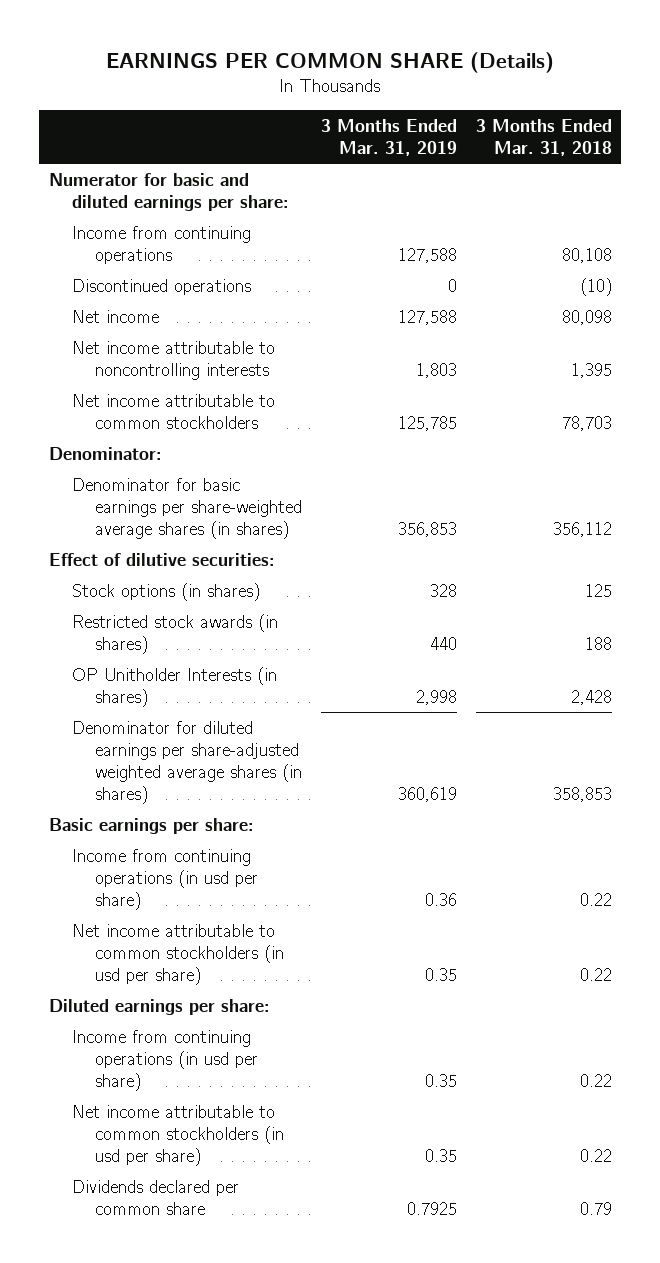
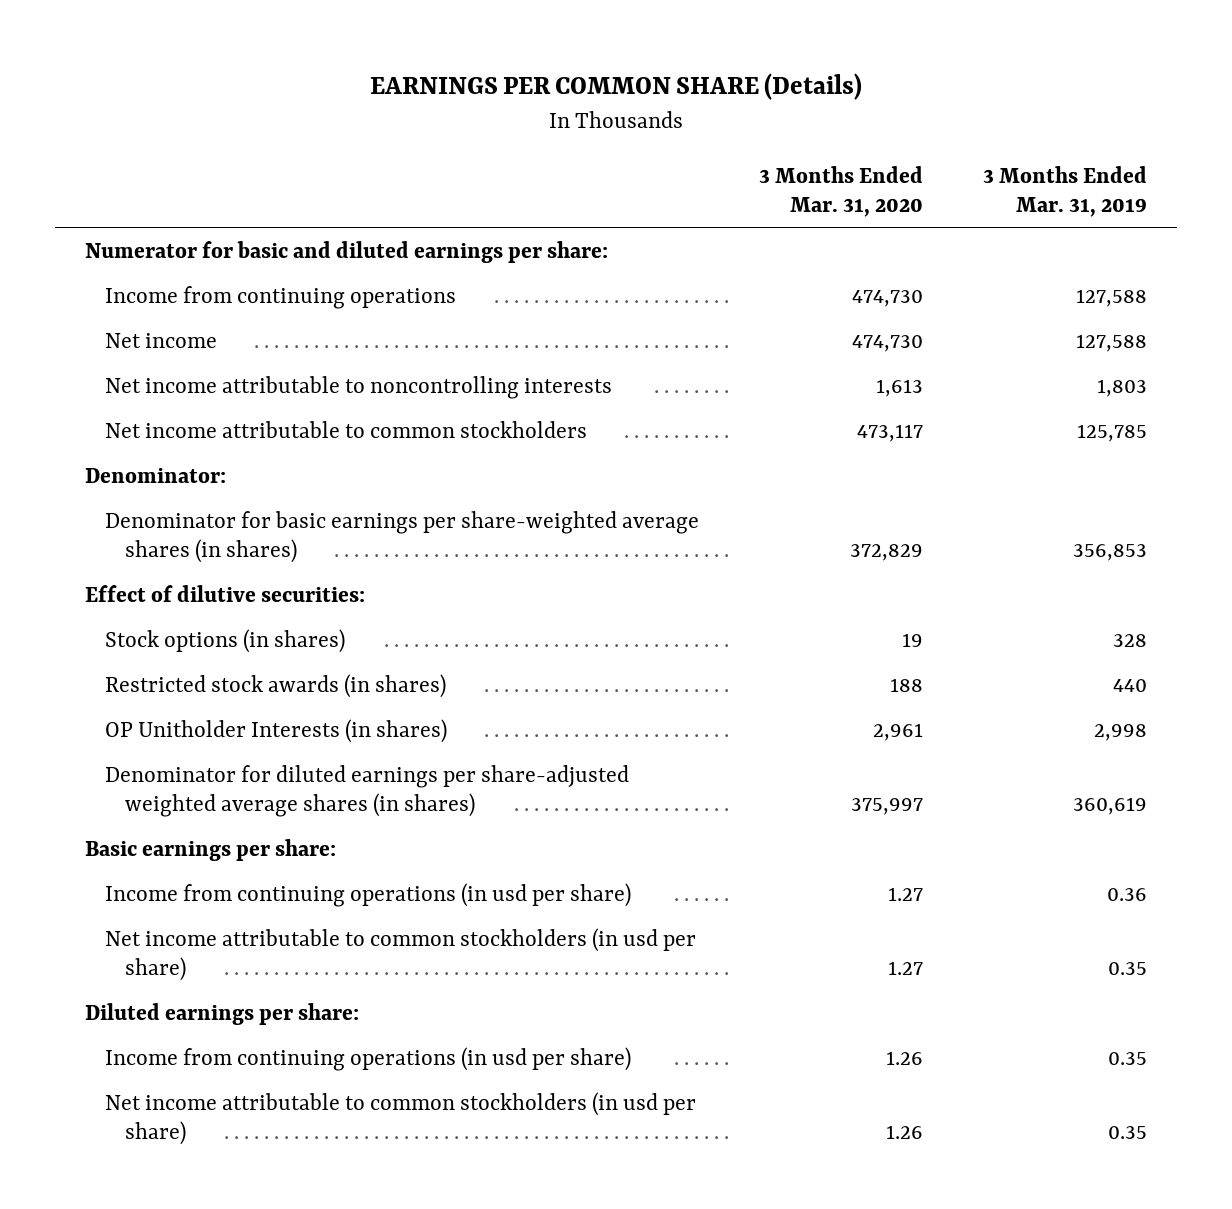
[475,119,612,157] 3 Months Ended Mar. 31, 2018 -> none
none -> [759,165,924,218] 3 Months Ended Mar. 31, 2020
[72,278,252,295] Discontinued operations -> none
[72,1179,240,1215] Dividends declared per common share -> none

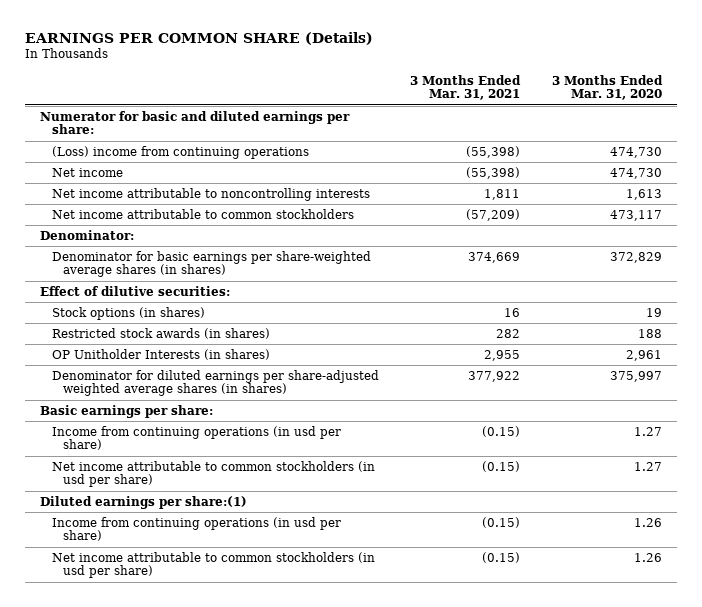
[982,165,1147,218] 3 Months Ended Mar. 31, 2019 -> none
none -> [410,74,522,101] 3 Months Ended Mar. 31, 2021
[105,285,457,309] Income from continuing operations -> [51,145,309,159] (Loss) income from continuing operations
[85,1002,360,1025] Diluted earnings per share: -> [40,495,248,509] Diluted earnings per share:(1)

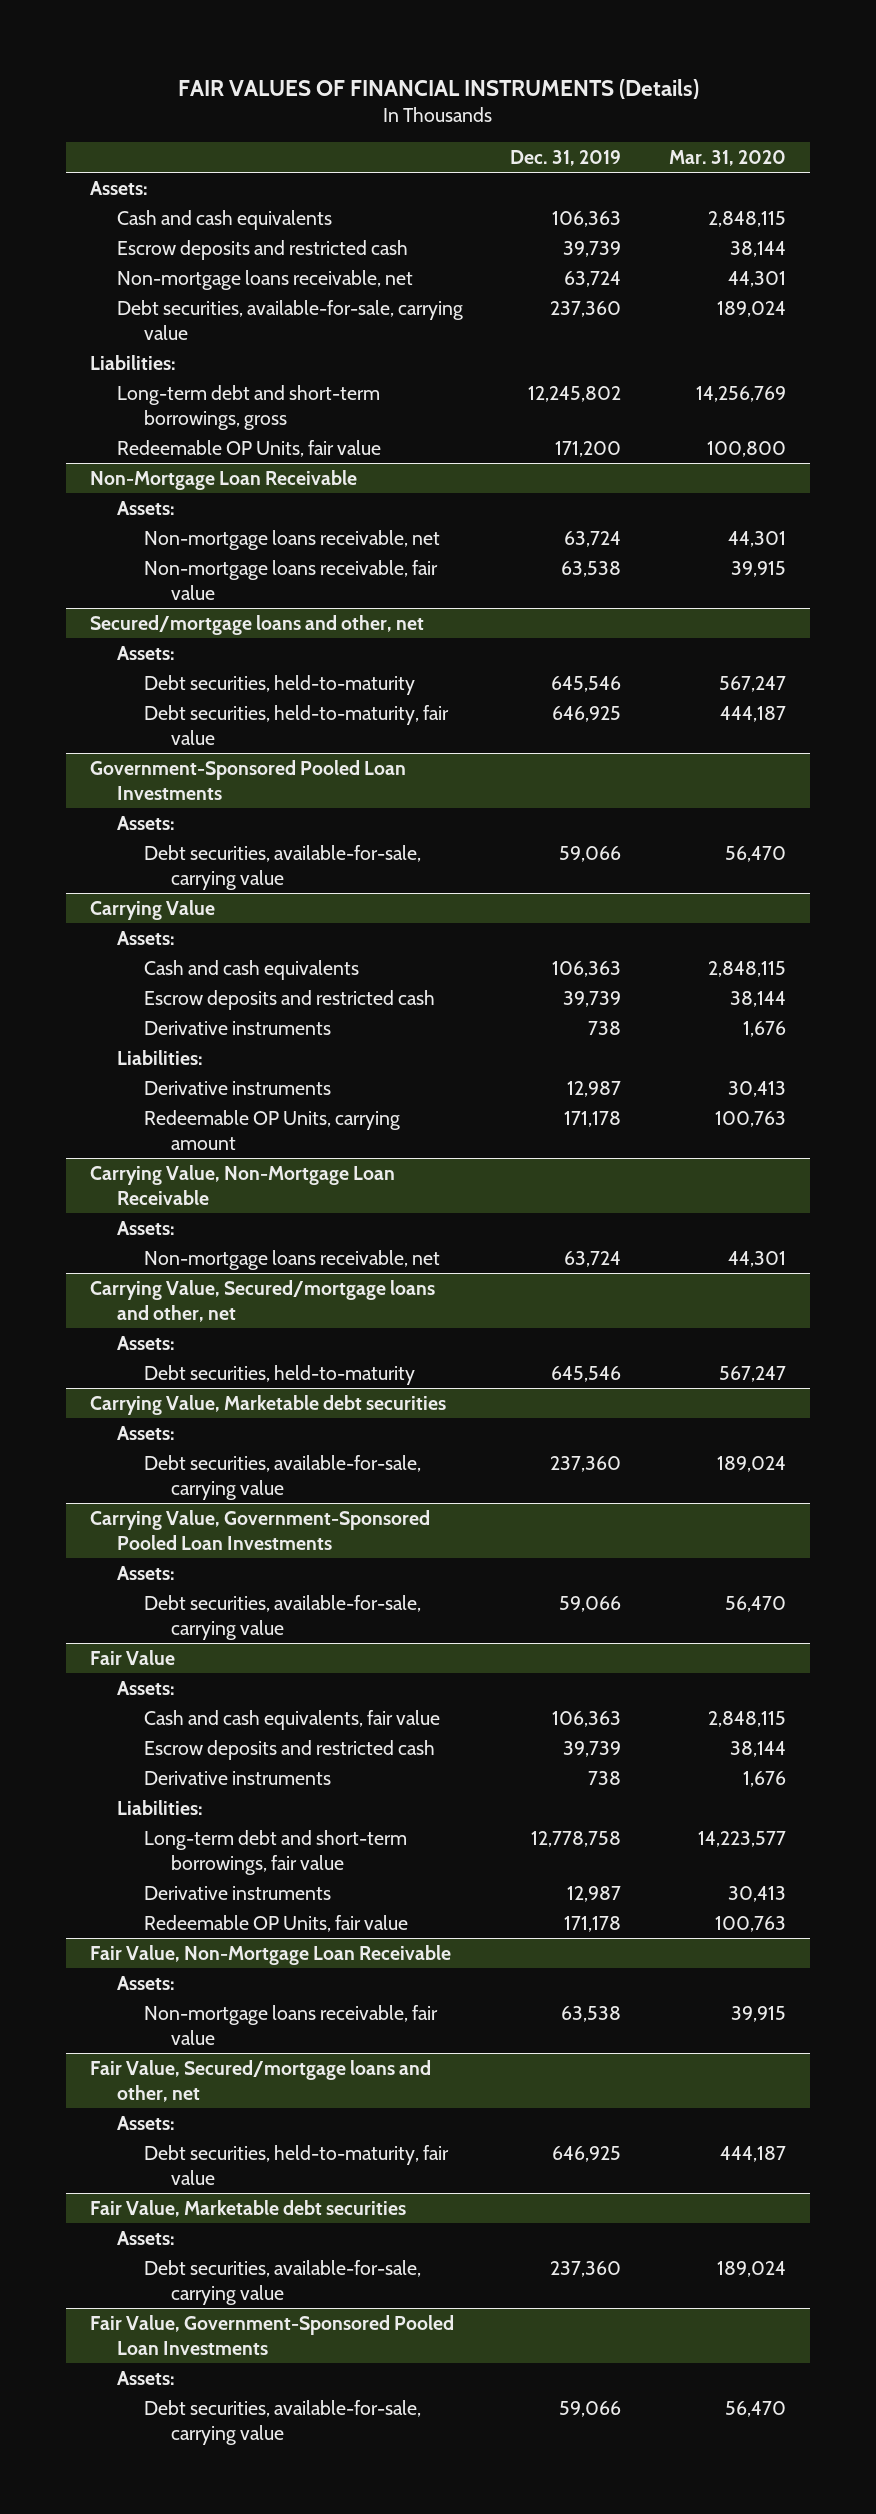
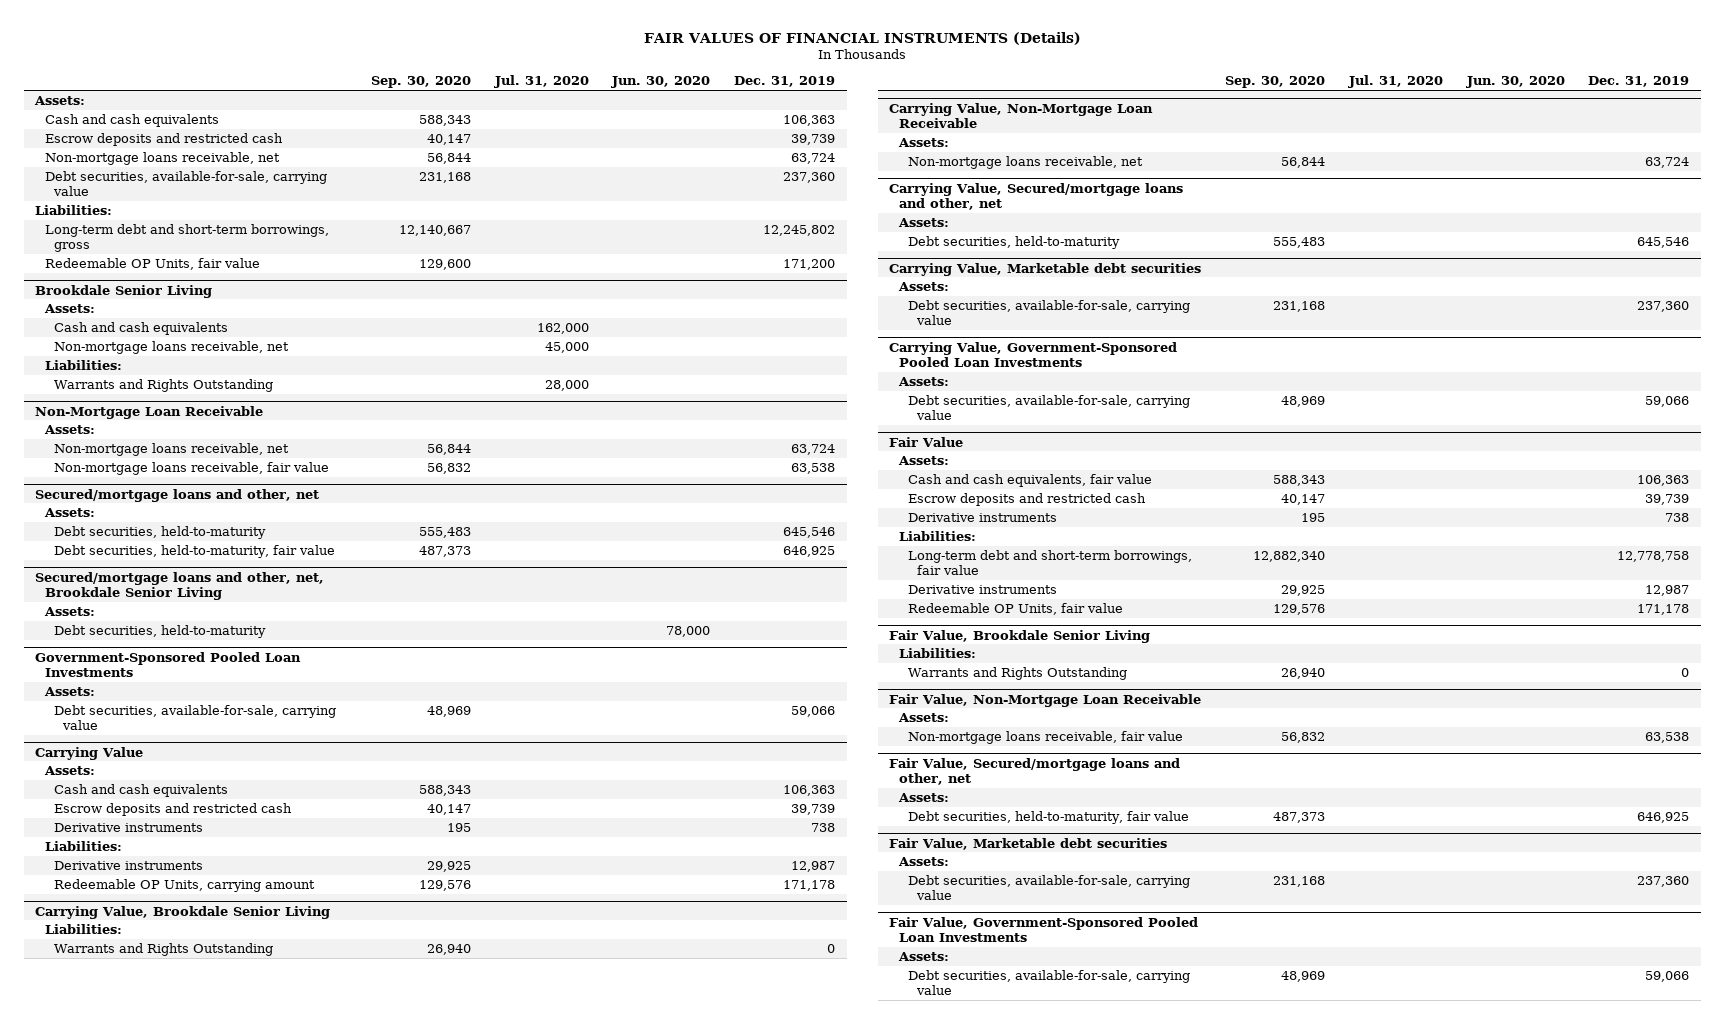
[668,149,786,166] Mar. 31, 2020 -> none
none -> [371,76,472,89] Sep. 30, 2020
none -> [493,75,589,89] Jul. 31, 2020
none -> [611,76,711,89] Jun. 30, 2020
none -> [35,284,213,298] Brookdale Senior Living
none -> [43,303,95,313] Assets:
none -> [53,321,228,335] Cash and cash equivalents
none -> [53,340,289,354] Non-mortgage loans receivable, net
none -> [44,359,122,370] Liabilities:
none -> [53,378,273,392] Warrants and Rights Outstanding
none -> [35,571,325,600] Secured/mortgage loans and other, net, Brookdale Senior Living
none -> [43,606,95,616] Assets:
none -> [53,624,266,638] Debt securities, held-to-maturity
none -> [35,905,331,919] Carrying Value, Brookdale Senior Living
none -> [44,923,122,934] Liabilities:
none -> [53,942,273,956] Warrants and Rights Outstanding
none -> [889,629,1151,643] Fair Value, Brookdale Senior Living
none -> [898,647,976,658] Liabilities:
none -> [908,666,1128,680] Warrants and Rights Outstanding

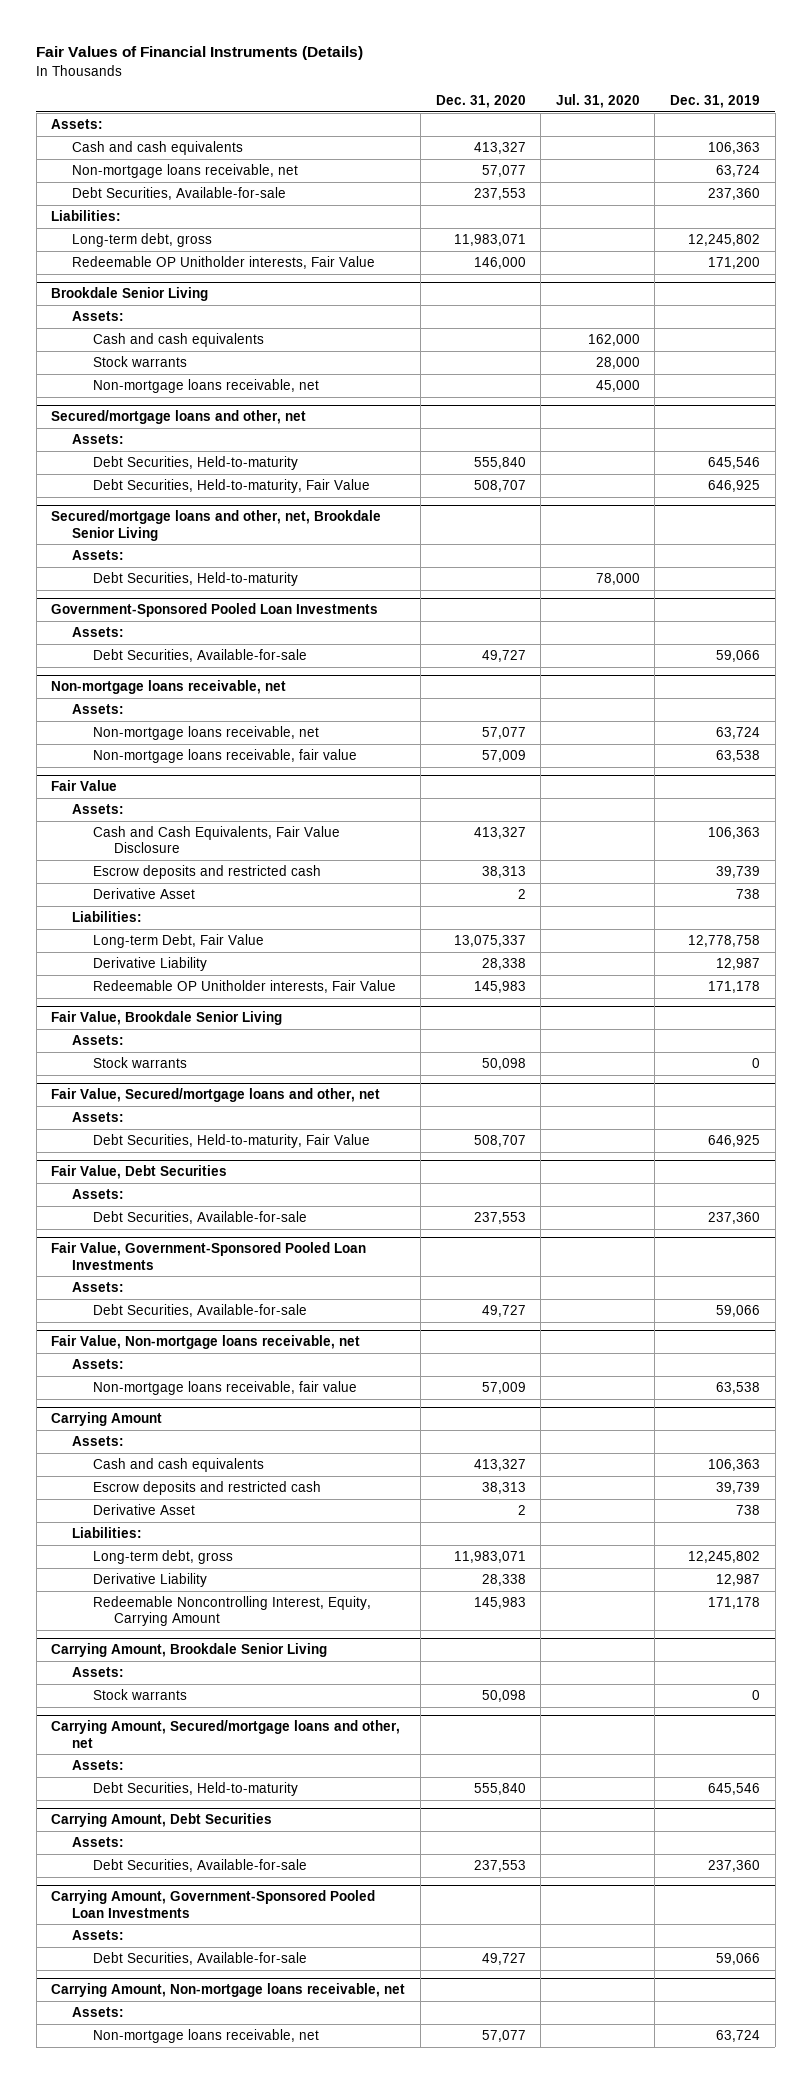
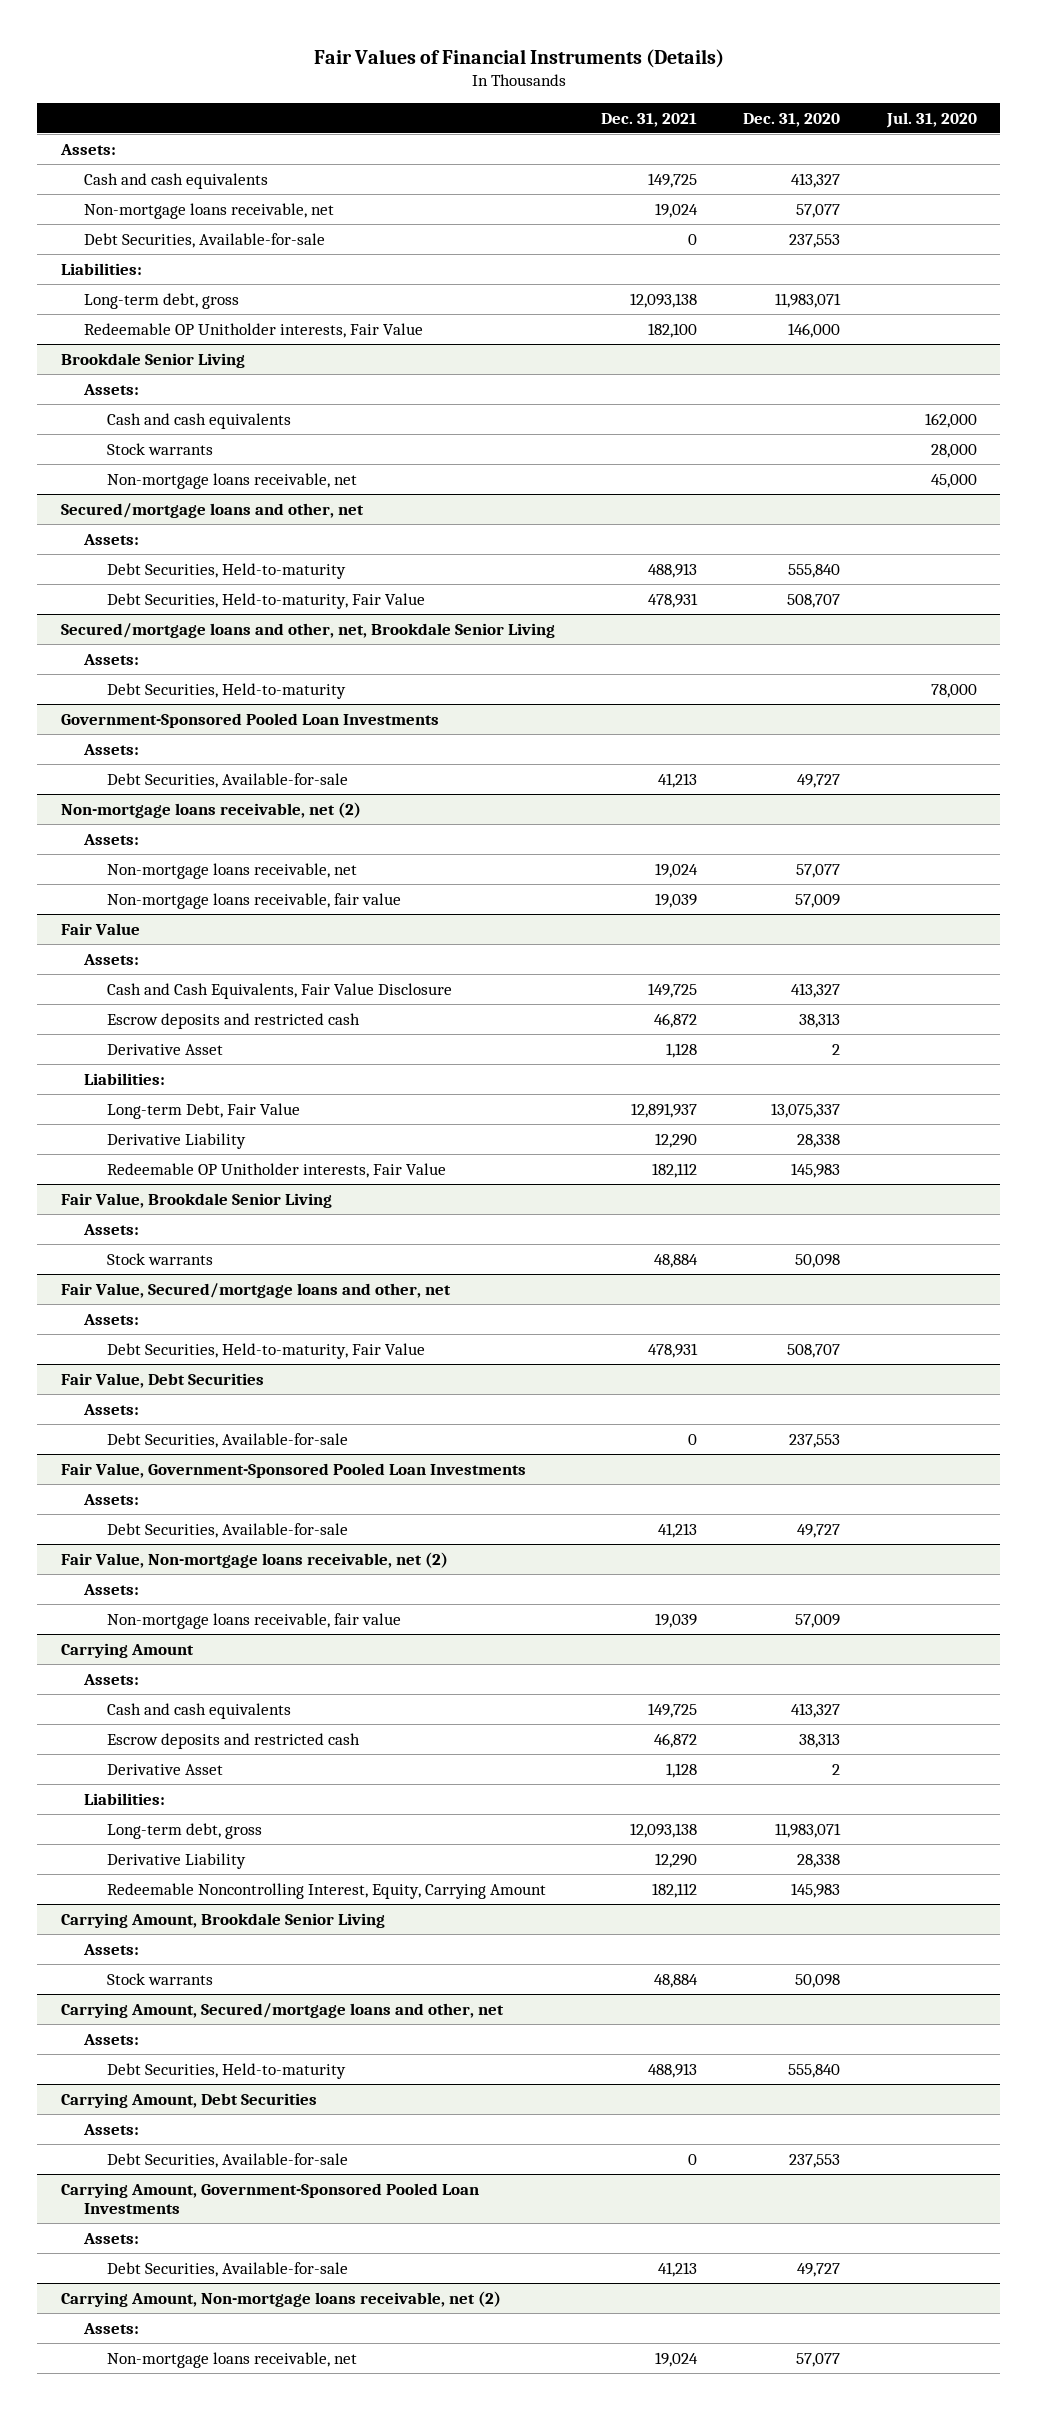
[670,95,761,109] Dec. 31, 2019 -> none
none -> [601,112,698,127] Dec. 31, 2021
[51,680,287,695] Non-mortgage loans receivable, net -> [60,801,361,818] Non-mortgage loans receivable, net (2)
[51,1335,361,1350] Fair Value, Non-mortgage loans receivable, net -> [60,1551,448,1568] Fair Value, Non-mortgage loans receivable, net (2)
[51,1983,406,1998] Carrying Amount, Non-mortgage loans receivable, net -> [60,2290,501,2307] Carrying Amount, Non-mortgage loans receivable, net (2)

